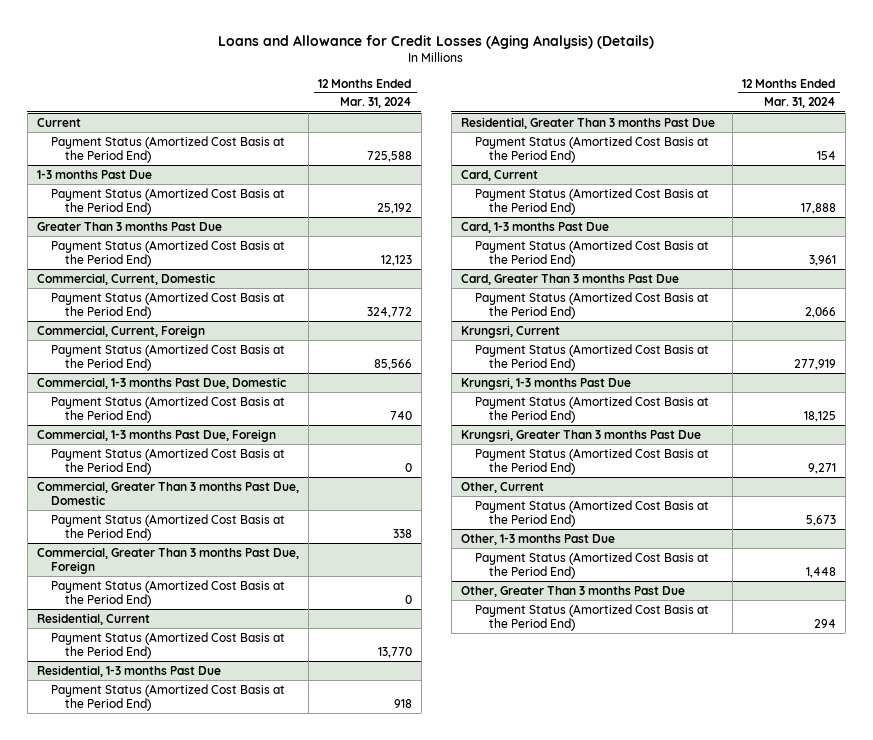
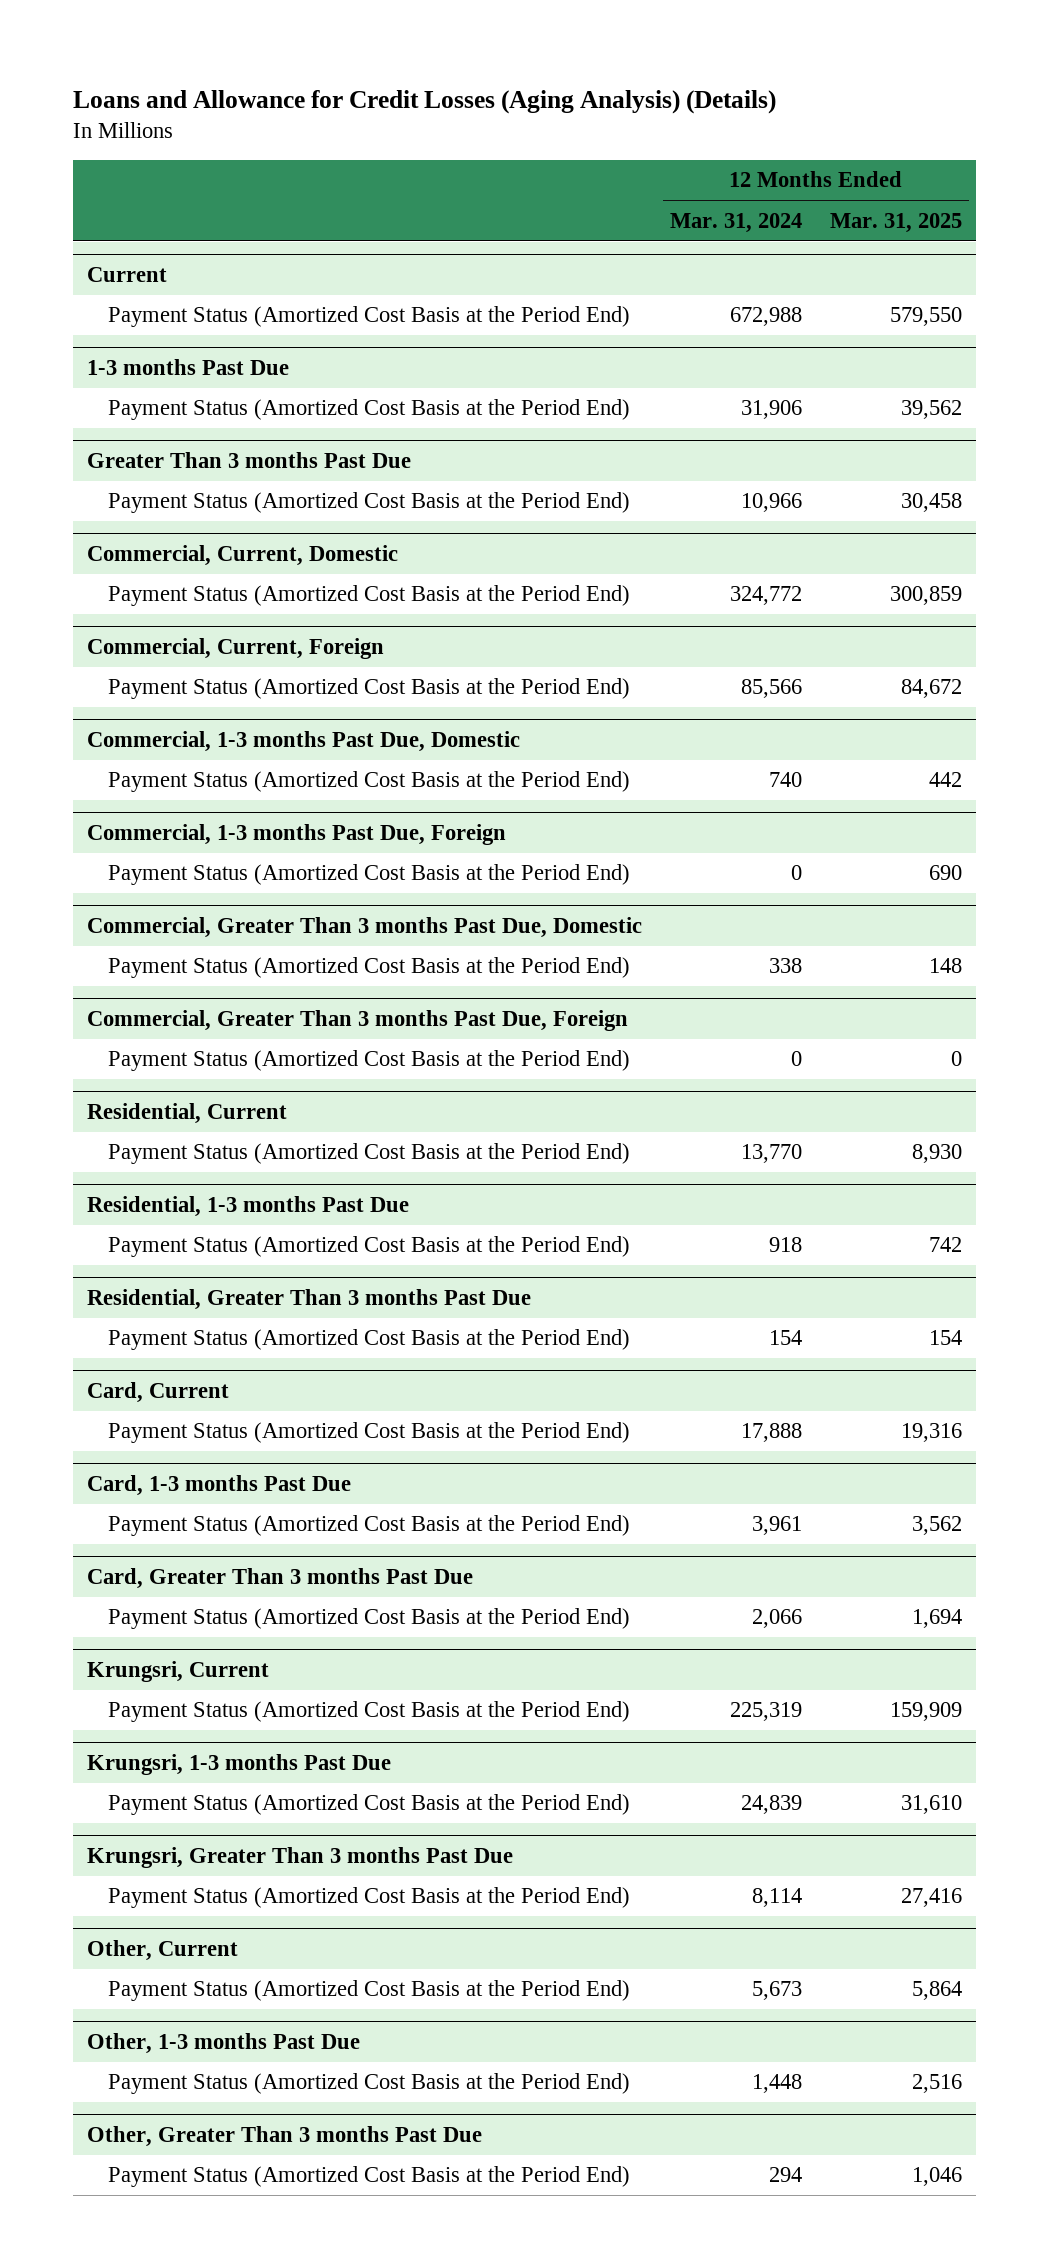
none -> [830,212,963,233] Mar. 31, 2025
[366,150,412,162] 725,588 -> [730,307,803,327] 672,988
[376,202,412,214] 25,192 -> [741,400,803,420] 31,906
[380,254,412,266] 12,123 -> [741,493,803,513] 10,966
[793,358,836,370] 277,919 -> [730,1702,803,1722] 225,319
[803,410,836,422] 18,125 -> [741,1795,803,1815] 24,839
[807,462,836,474] 9,271 -> [752,1888,803,1908] 8,114

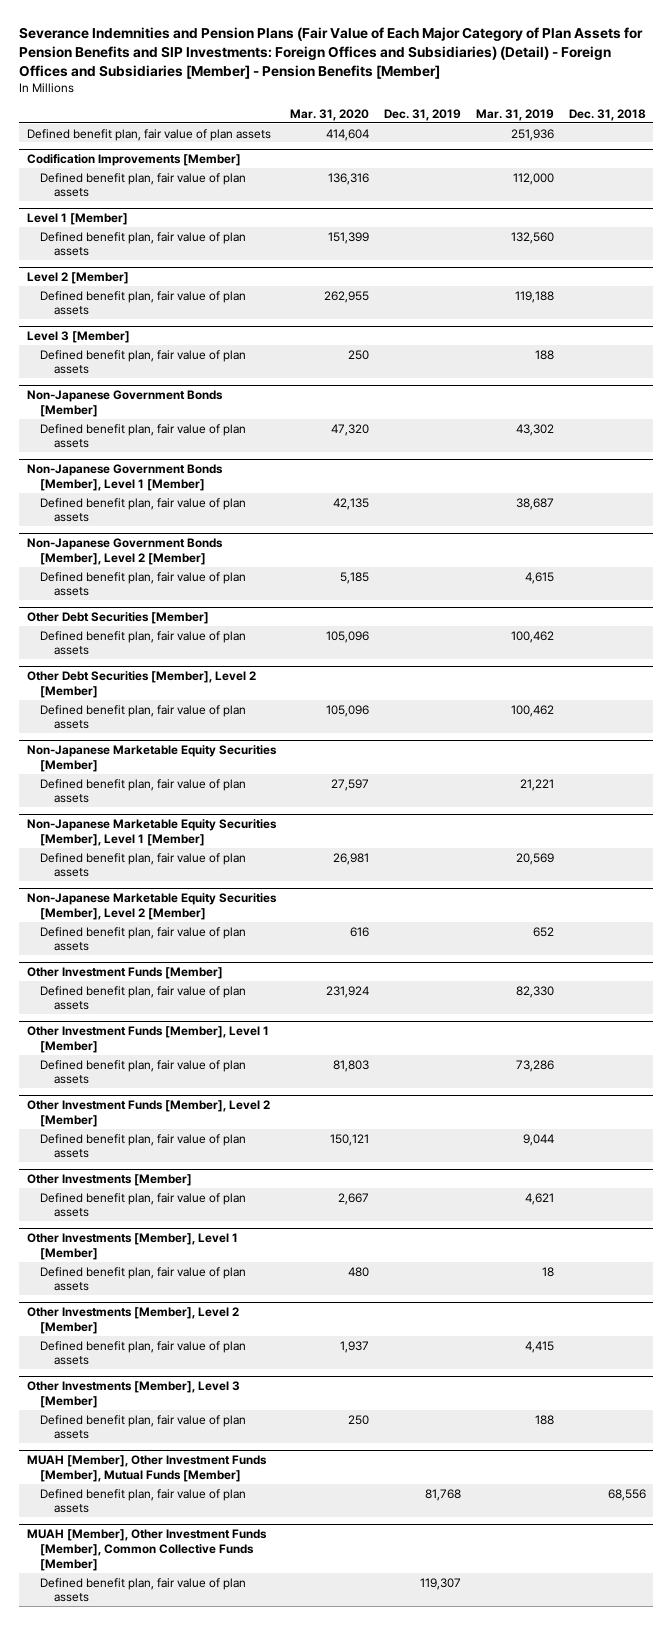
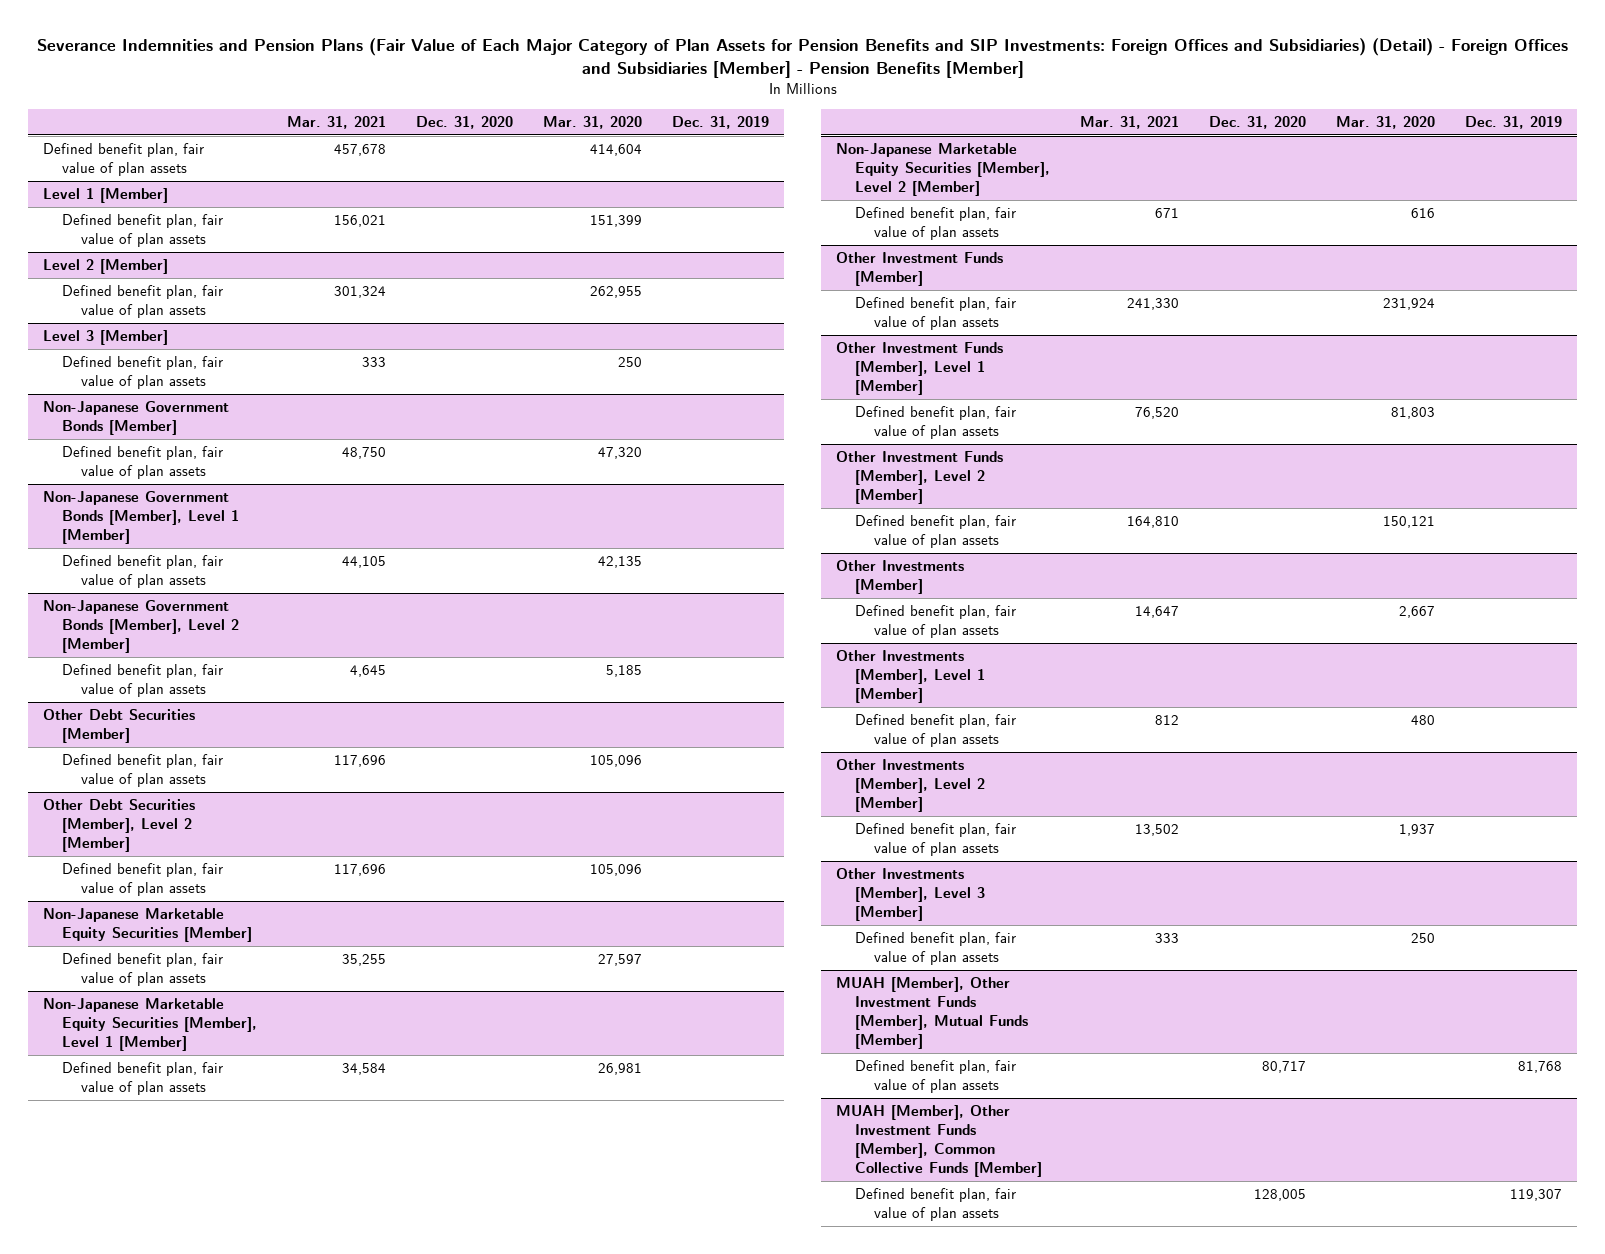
[475,109,554,122] Mar. 31, 2019 -> none
[568,109,646,122] Dec. 31, 2018 -> none
none -> [286,116,386,130] Mar. 31, 2021
none -> [416,116,514,130] Dec. 31, 2020
[26,153,241,166] Codification Improvements [Member] -> none
[40,172,247,198] Defined benefit plan, fair value of plan assets -> none

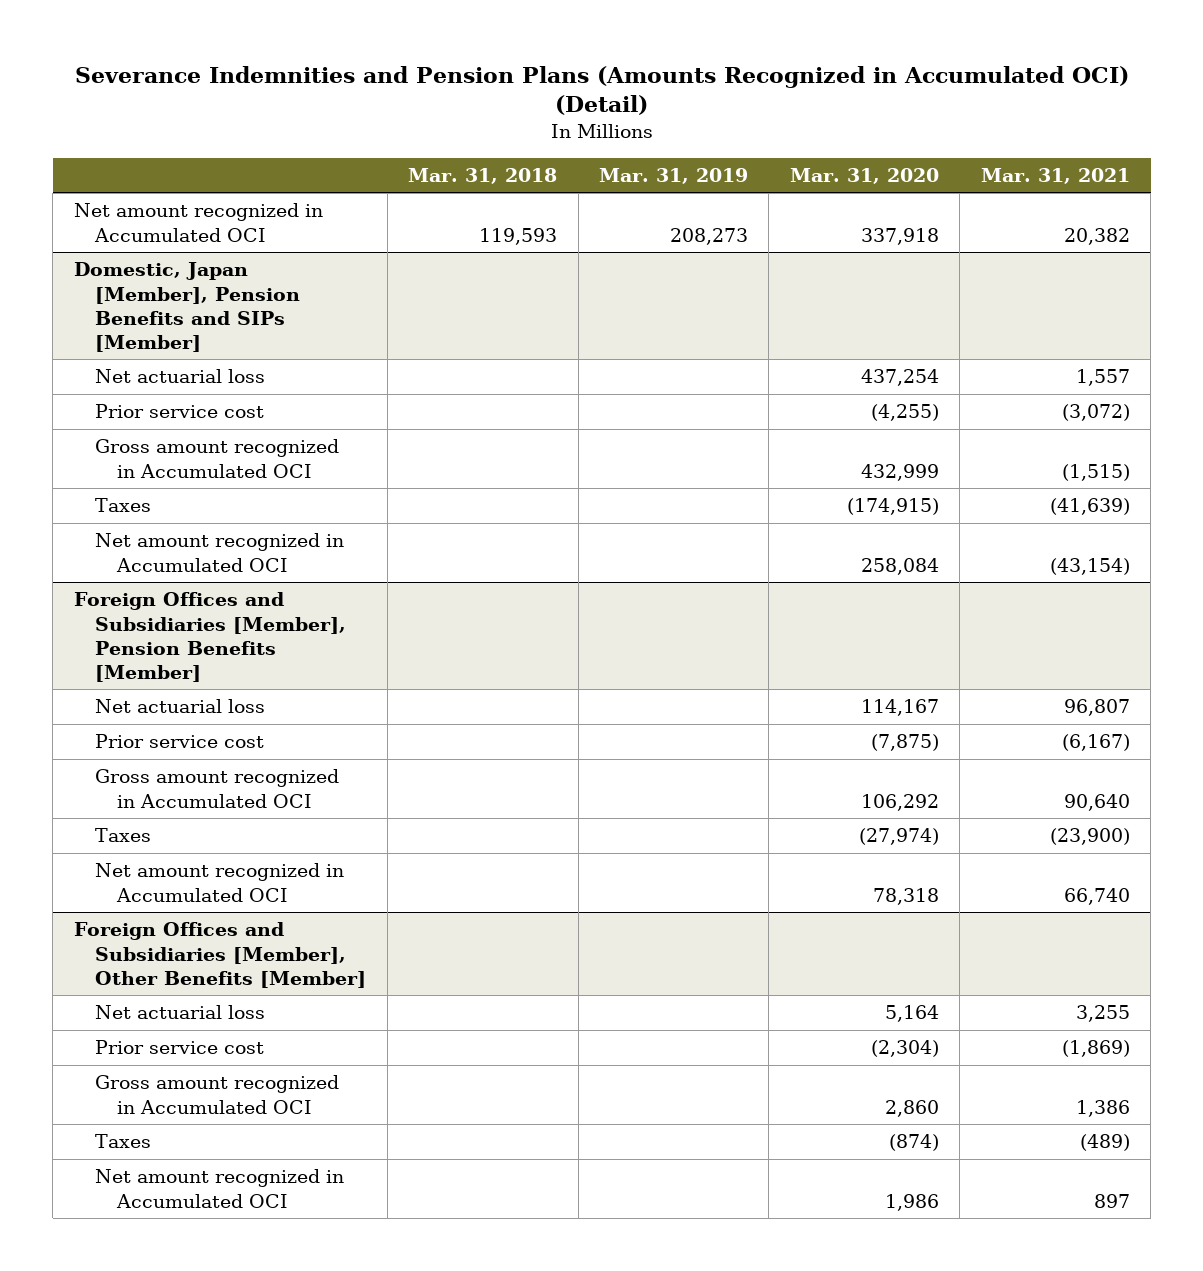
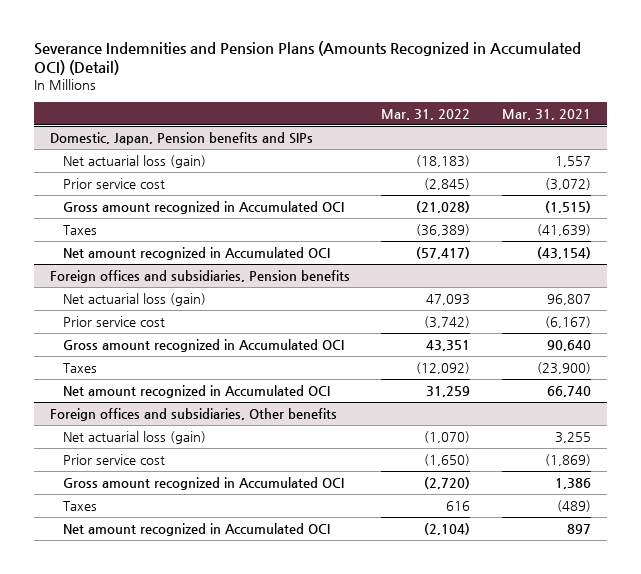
[408,167,558,184] Mar. 31, 2018 -> none
[599,167,749,184] Mar. 31, 2019 -> none
[789,167,939,184] Mar. 31, 2020 -> none
none -> [381,108,471,120] Mar. 31, 2022
[73,203,323,242] Net amount recognized in Accumulated OCI -> none
[73,262,301,352] Domestic, Japan [Member], Pension Benefits and SIPs [Member] -> [49,132,313,146] Domestic, Japan, Pension benefits and SIPs
[95,369,266,384] Net actuarial loss -> [62,155,206,169] Net actuarial loss (gain)
[73,592,347,682] Foreign Offices and Subsidiaries [Member], Pension Benefits [Member] -> [49,270,350,284] Foreign offices and subsidiaries, Pension benefits
[95,699,266,714] Net actuarial loss -> [62,293,206,307] Net actuarial loss (gain)
[73,922,367,988] Foreign Offices and Subsidiaries [Member], Other Benefits [Member] -> [49,408,337,422] Foreign offices and subsidiaries, Other benefits
[95,1005,266,1020] Net actuarial loss -> [62,431,206,445] Net actuarial loss (gain)

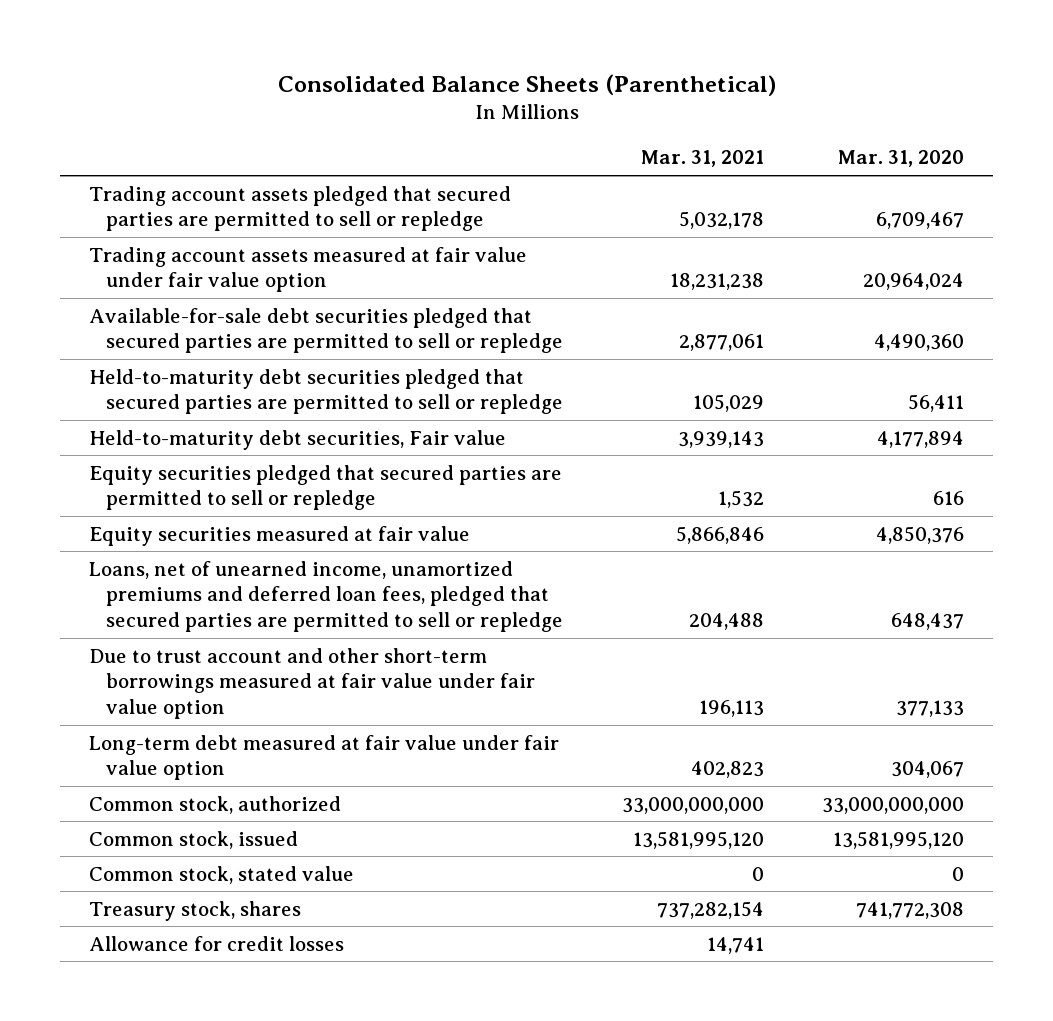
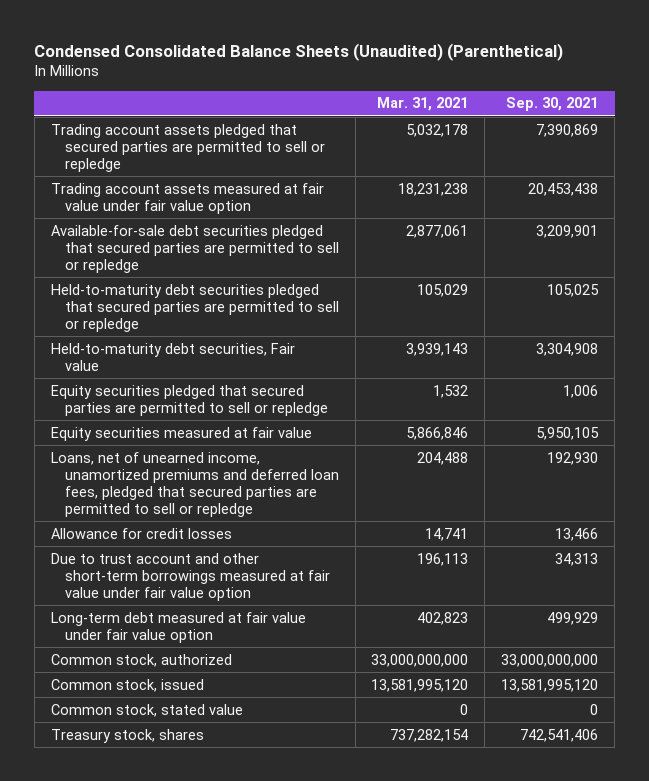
[277,73,776,96] Consolidated Balance Sheets (Parenthetical) -> [34,42,564,61] Condensed Consolidated Balance Sheets (Unaudited) (Parenthetical)
[837,150,964,168] Mar. 31, 2020 -> none
none -> [506,97,599,112] Sep. 30, 2021
[89,935,345,951] Allowance for credit losses -> [50,527,232,539] Allowance for credit losses

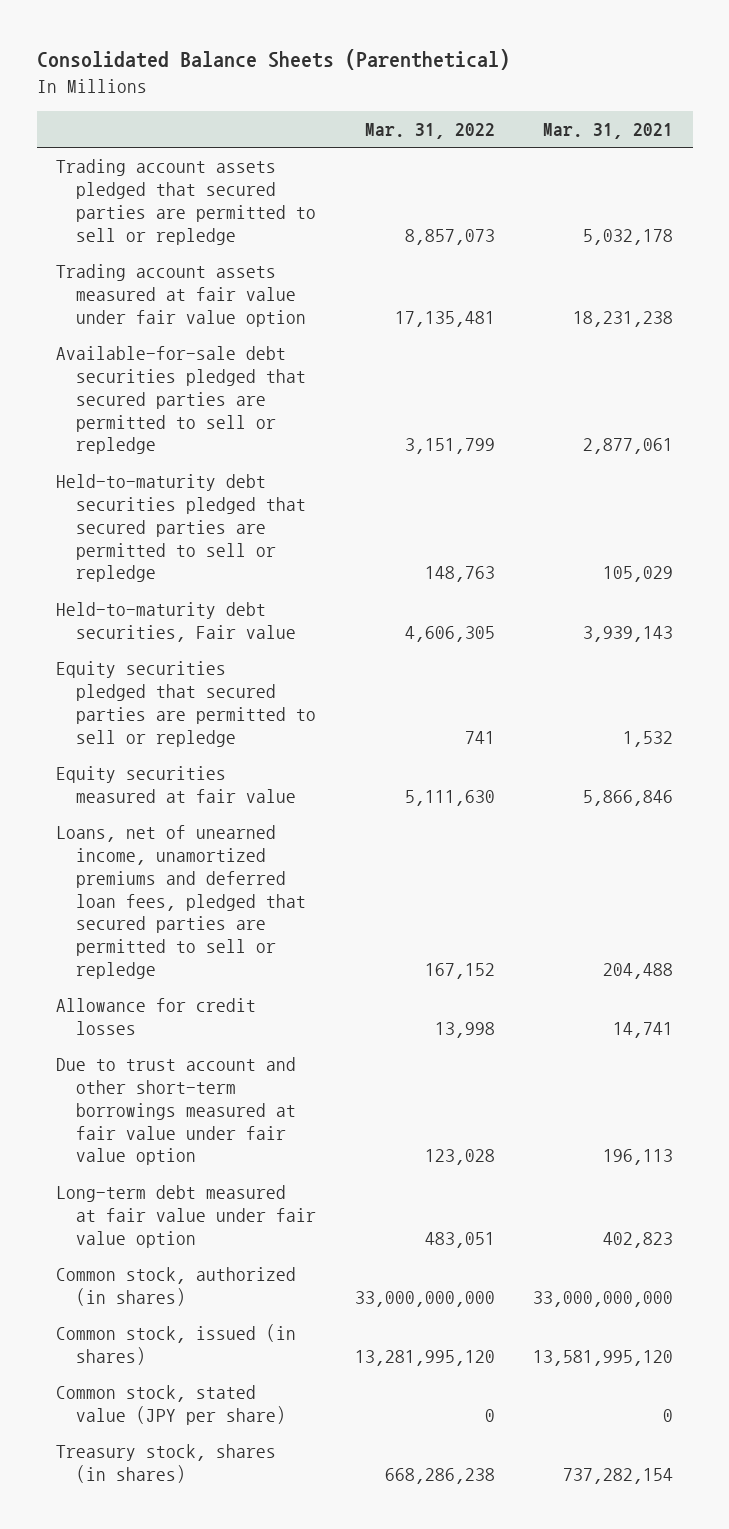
[34,42,564,61] Condensed Consolidated Balance Sheets (Unaudited) (Parenthetical) -> [36,49,510,71] Consolidated Balance Sheets (Parenthetical)
[506,97,599,112] Sep. 30, 2021 -> none
none -> [364,123,495,140] Mar. 31, 2022
[50,653,232,667] Common stock, authorized -> [56,1267,297,1307] Common stock, authorized (in shares)
[50,678,204,692] Common stock, issued -> [56,1324,297,1366] Common stock, issued (in shares)
[50,703,243,717] Common stock, stated value -> [56,1385,287,1426] Common stock, stated value (JPY per share)
[50,728,204,743] Treasury stock, shares -> [56,1444,277,1484] Treasury stock, shares (in shares)

